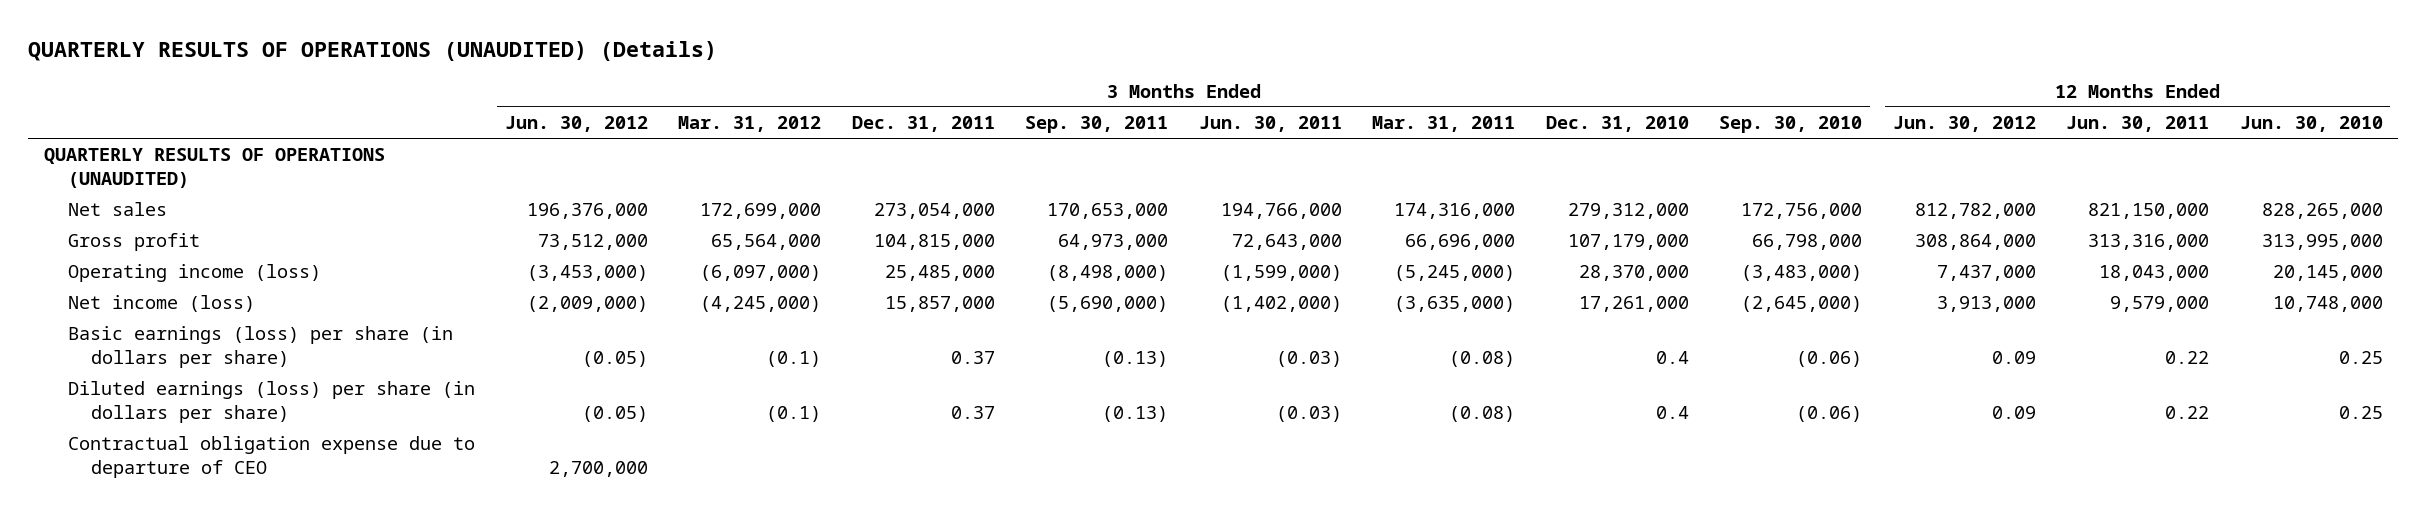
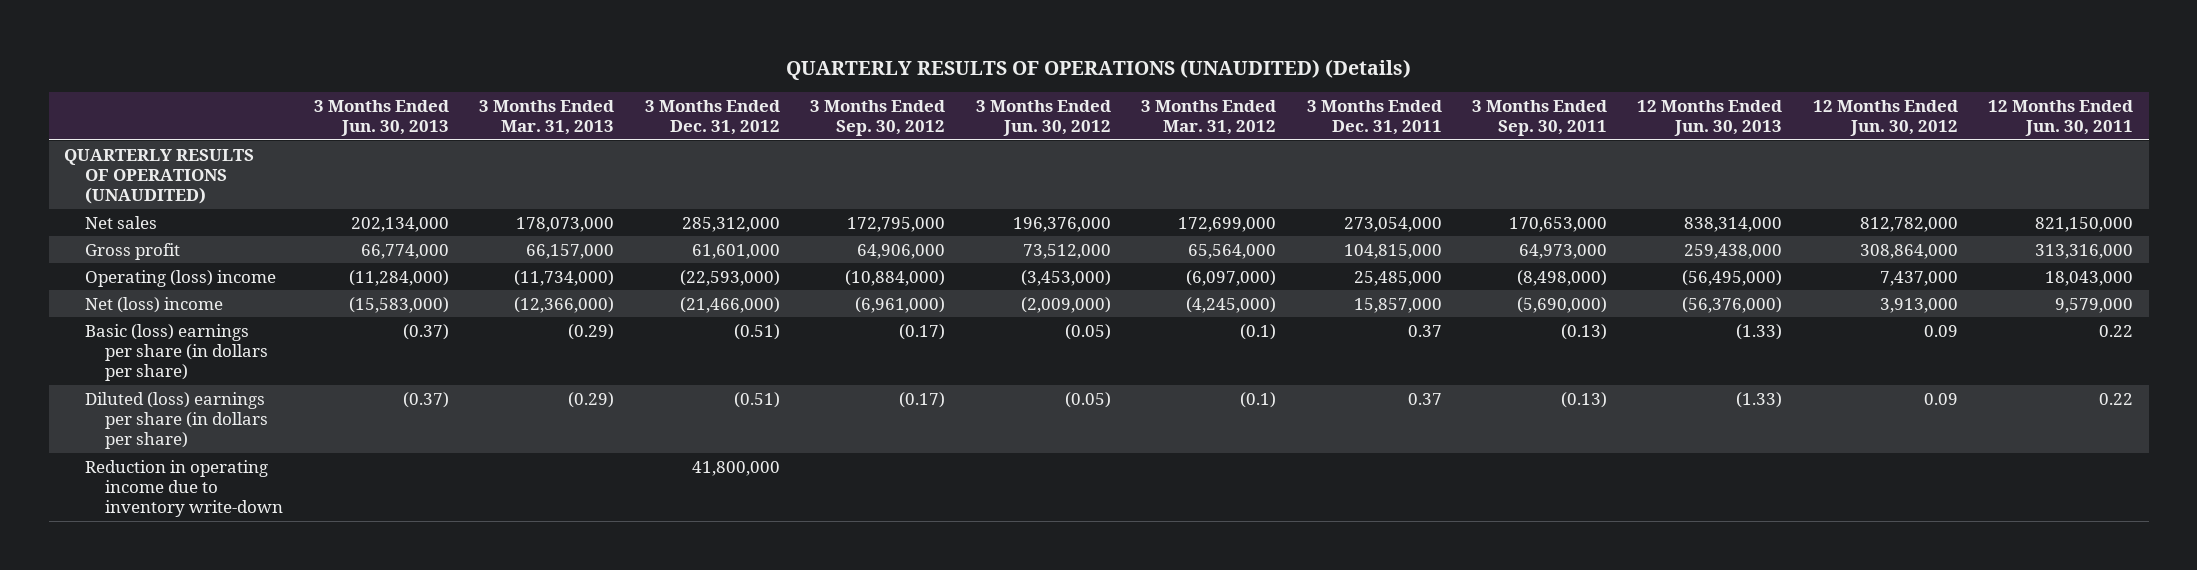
[1198,116,1342,133] Jun. 30, 2011 -> none
[1372,116,1516,133] Mar. 31, 2011 -> none
[1545,116,1689,133] Dec. 31, 2010 -> none
[1719,116,1863,134] Sep. 30, 2010 -> none
[2239,116,2383,133] Jun. 30, 2010 -> none
none -> [313,99,449,137] 3 Months Ended Jun. 30, 2013
none -> [479,99,615,136] 3 Months Ended Mar. 31, 2013
none -> [644,99,780,136] 3 Months Ended Dec. 31, 2012
none -> [810,99,946,137] 3 Months Ended Sep. 30, 2012
none -> [1637,99,1783,137] 12 Months Ended Jun. 30, 2013
[67,436,475,479] Contractual obligation expense due to departure of CEO -> none
[67,264,321,283] Operating income (loss) -> [84,269,276,287] Operating (loss) income
[67,295,255,313] Net income (loss) -> [84,296,223,313] Net (loss) income
[67,326,453,369] Basic earnings (loss) per share (in dollars per share) -> [84,323,269,382] Basic (loss) earnings per share (in dollars per share)
[67,381,475,424] Diluted earnings (loss) per share (in dollars per share) -> [84,391,269,450] Diluted (loss) earnings per share (in dollars per share)
none -> [84,459,284,518] Reduction in operating income due to inventory write-down

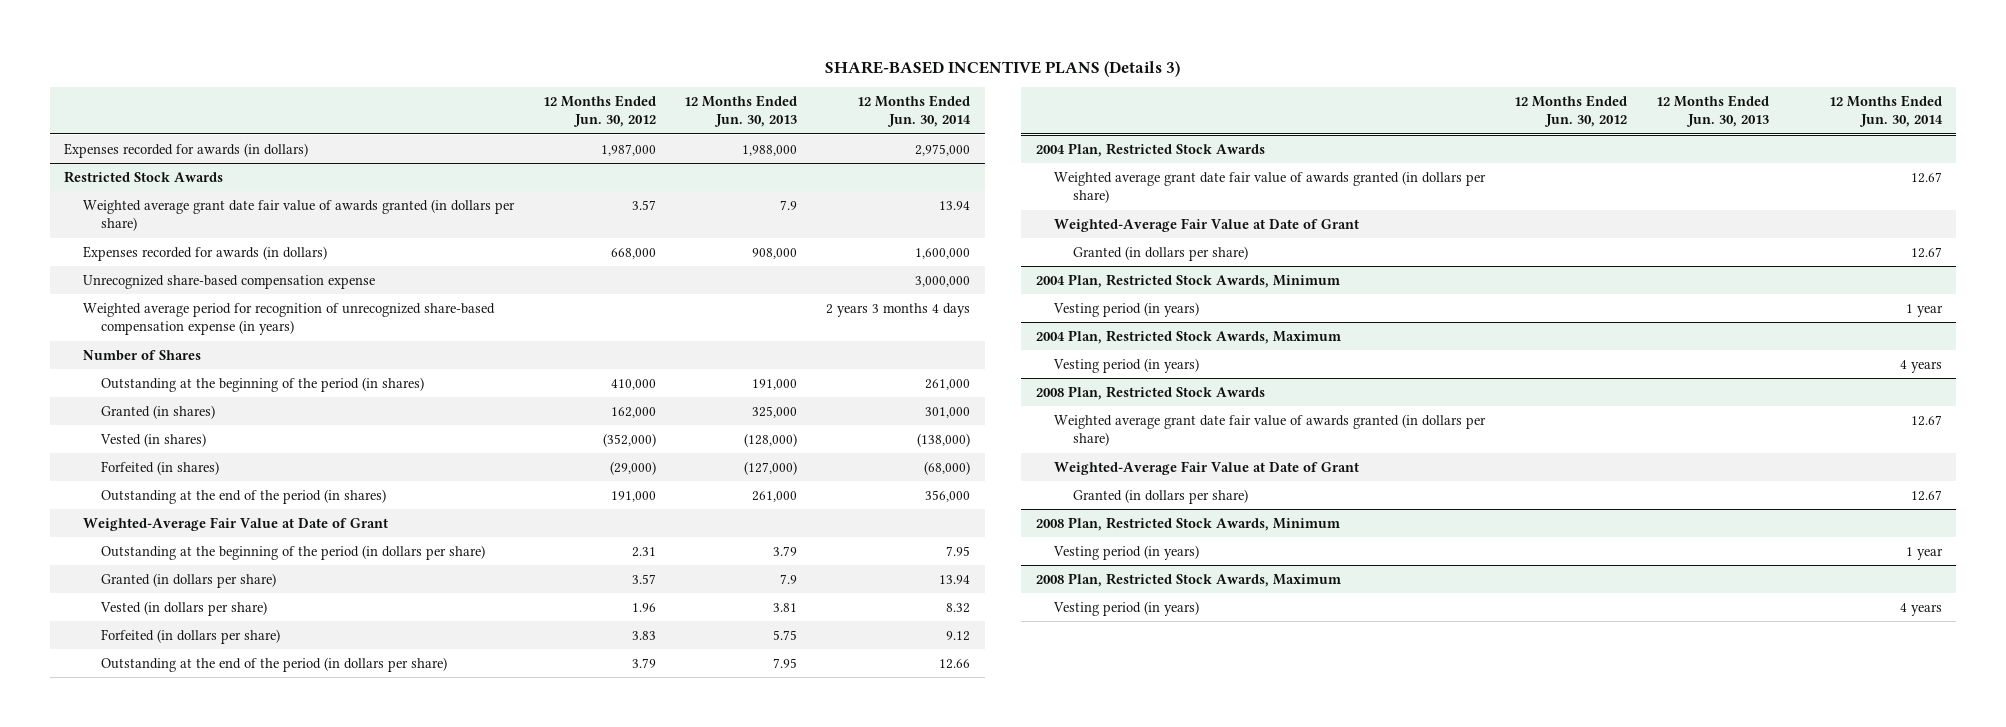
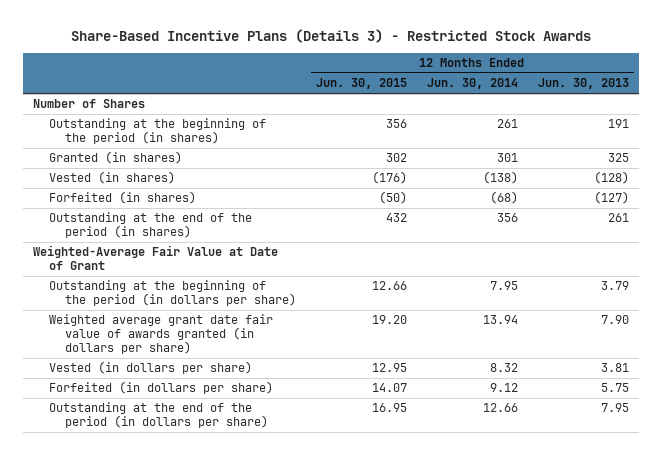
[824,60,1180,77] SHARE-BASED INCENTIVE PLANS (Details 3) -> [70,29,591,44] Share-Based Incentive Plans (Details 3) - Restricted Stock Awards
[542,95,656,128] 12 Months Ended Jun. 30, 2012 -> none
none -> [316,78,408,90] Jun. 30, 2015
[64,143,309,159] Expenses recorded for awards (in dollars) -> none
[64,171,224,184] Restricted Stock Awards -> none
[82,199,515,232] Weighted average grant date fair value of awards granted (in dollars per share) -> none
[82,246,327,262] Expenses recorded for awards (in dollars) -> none
[82,275,375,290] Unrecognized share-based compensation expense -> none
[82,303,495,336] Weighted average period for recognition of unrecognized share-based compensation expense (in years) -> none
[752,379,798,391] 191,000 -> [607,119,629,129] 191
[925,379,971,391] 261,000 -> [496,119,518,129] 261
[752,406,798,419] 325,000 -> [607,153,629,163] 325
[925,407,971,419] 301,000 -> [496,153,518,163] 301
[744,433,798,448] (128,000) -> [593,171,629,185] (128)
[917,433,971,448] (138,000) -> [482,171,518,185] (138)
[744,461,798,476] (127,000) -> [593,191,629,205] (127)
[924,461,971,476] (68,000) -> [489,191,518,205] (68)
[752,491,798,503] 261,000 -> [607,213,629,223] 261
[925,490,971,503] 356,000 -> [496,213,518,223] 356
[101,573,277,589] Granted (in dollars per share) -> [48,314,273,355] Weighted average grant date fair value of awards granted (in dollars per share)
[780,574,798,585] 7.9 -> [600,315,629,325] 7.90
[1035,143,1265,158] 2004 Plan, Restricted Stock Awards -> none
[1054,171,1487,204] Weighted average grant date fair value of awards granted (in dollars per share) -> none
[1054,218,1360,233] Weighted-Average Fair Value at Date of Grant -> none
[1072,246,1248,262] Granted (in dollars per share) -> none
[1035,274,1340,289] 2004 Plan, Restricted Stock Awards, Minimum -> none
[1053,302,1200,318] Vesting period (in years) -> none
[1035,330,1341,345] 2004 Plan, Restricted Stock Awards, Maximum -> none
[1053,358,1200,374] Vesting period (in years) -> none
[1035,386,1265,401] 2008 Plan, Restricted Stock Awards -> none
[1054,414,1487,447] Weighted average grant date fair value of awards granted (in dollars per share) -> none
[1054,461,1360,476] Weighted-Average Fair Value at Date of Grant -> none
[1072,489,1248,505] Granted (in dollars per share) -> none
[1035,517,1340,532] 2008 Plan, Restricted Stock Awards, Minimum -> none
[1053,545,1200,561] Vesting period (in years) -> none
[1035,573,1341,588] 2008 Plan, Restricted Stock Awards, Maximum -> none
[1053,601,1200,617] Vesting period (in years) -> none

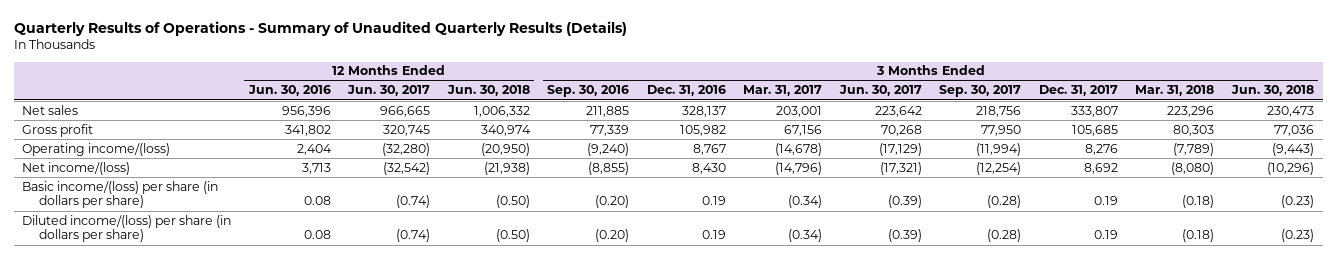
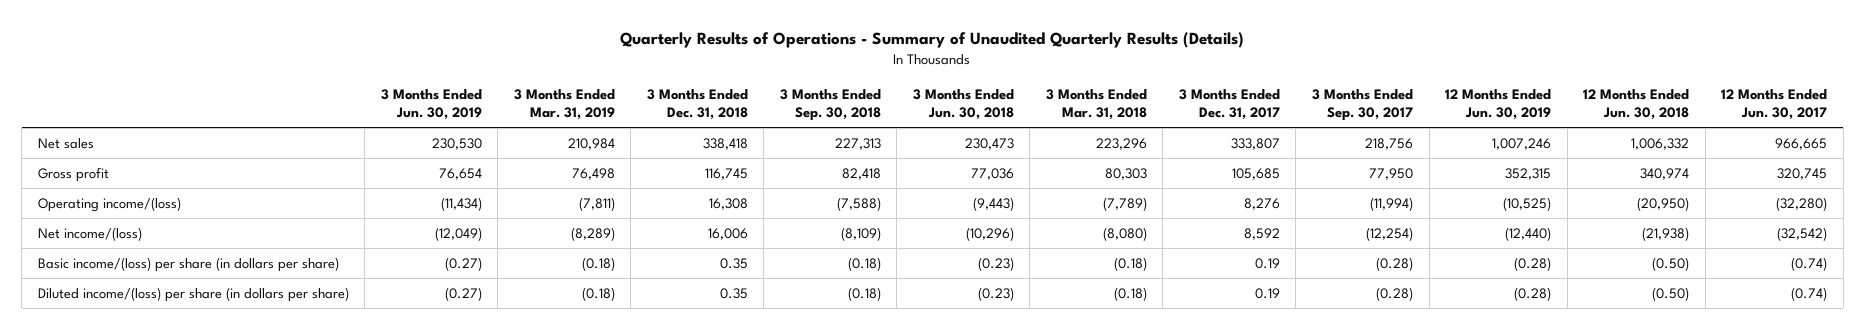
[247,85,331,97] Jun. 30, 2016 -> none
[547,85,630,98] Sep. 30, 2016 -> none
[646,85,726,97] Dec. 31, 2016 -> none
[743,85,823,97] Mar. 31, 2017 -> none
[838,85,922,97] Jun. 30, 2017 -> none
none -> [380,88,482,121] 3 Months Ended Jun. 30, 2019
none -> [513,88,615,121] 3 Months Ended Mar. 31, 2019
none -> [646,88,748,121] 3 Months Ended Dec. 31, 2018
none -> [779,88,881,122] 3 Months Ended Sep. 30, 2018
none -> [1445,88,1552,121] 12 Months Ended Jun. 30, 2019
[1083,162,1118,174] 8,692 -> [1243,227,1280,240] 8,592

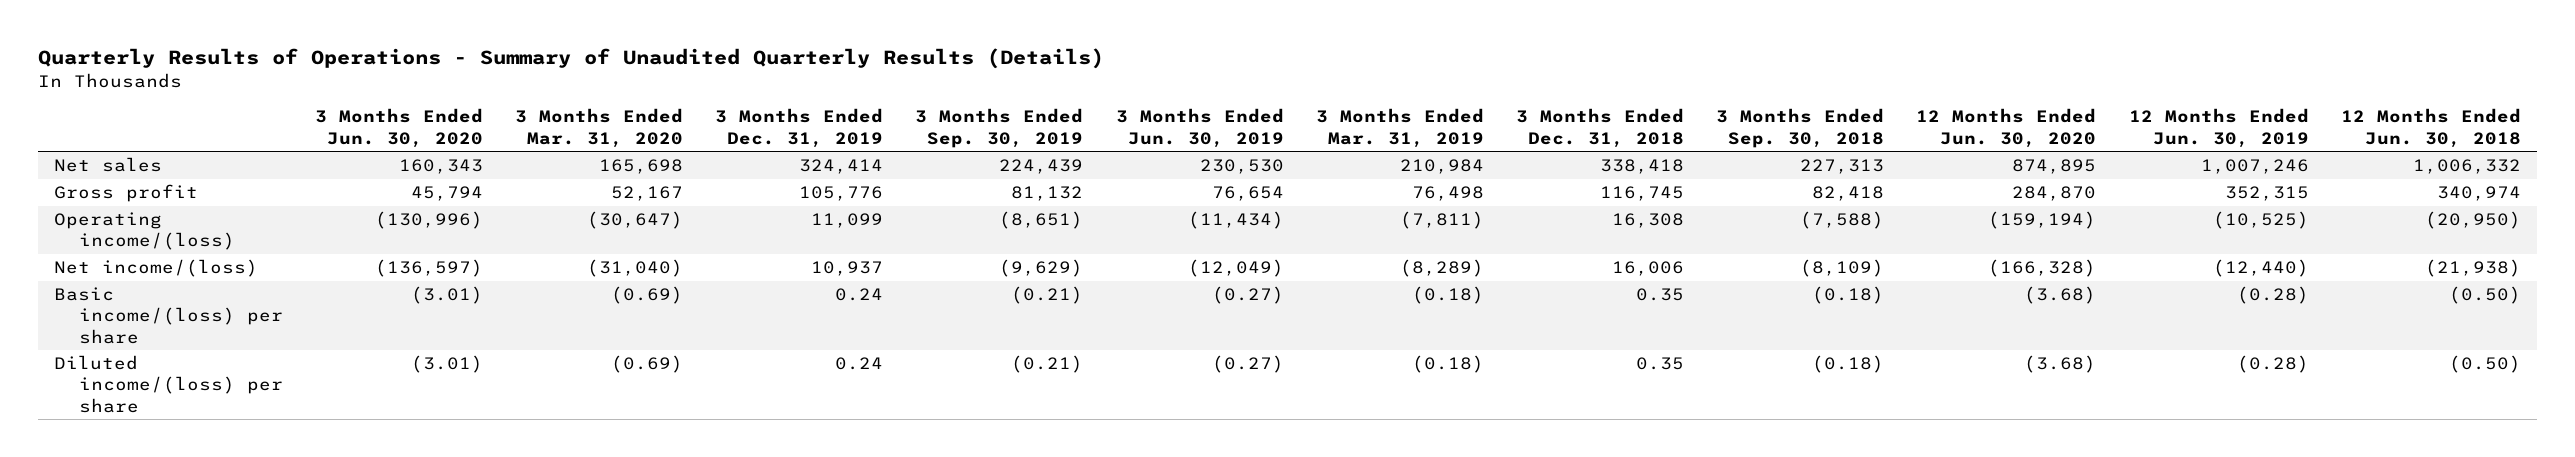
[912,88,1014,121] 3 Months Ended Jun. 30, 2018 -> none
[1045,88,1147,121] 3 Months Ended Mar. 31, 2018 -> none
[1178,88,1280,121] 3 Months Ended Dec. 31, 2017 -> none
[1311,88,1413,122] 3 Months Ended Sep. 30, 2017 -> none
[1721,88,1828,121] 12 Months Ended Jun. 30, 2017 -> none
none -> [314,108,483,148] 3 Months Ended Jun. 30, 2020
none -> [515,108,684,148] 3 Months Ended Mar. 31, 2020
none -> [715,108,884,148] 3 Months Ended Dec. 31, 2019
none -> [915,108,1084,148] 3 Months Ended Sep. 30, 2019
none -> [1916,108,2097,148] 12 Months Ended Jun. 30, 2020
[37,256,339,272] Basic income/(loss) per share (in dollars per share) -> [54,287,283,344] Basic income/(loss) per share
[37,286,349,302] Diluted income/(loss) per share (in dollars per share) -> [54,355,283,413] Diluted income/(loss) per share

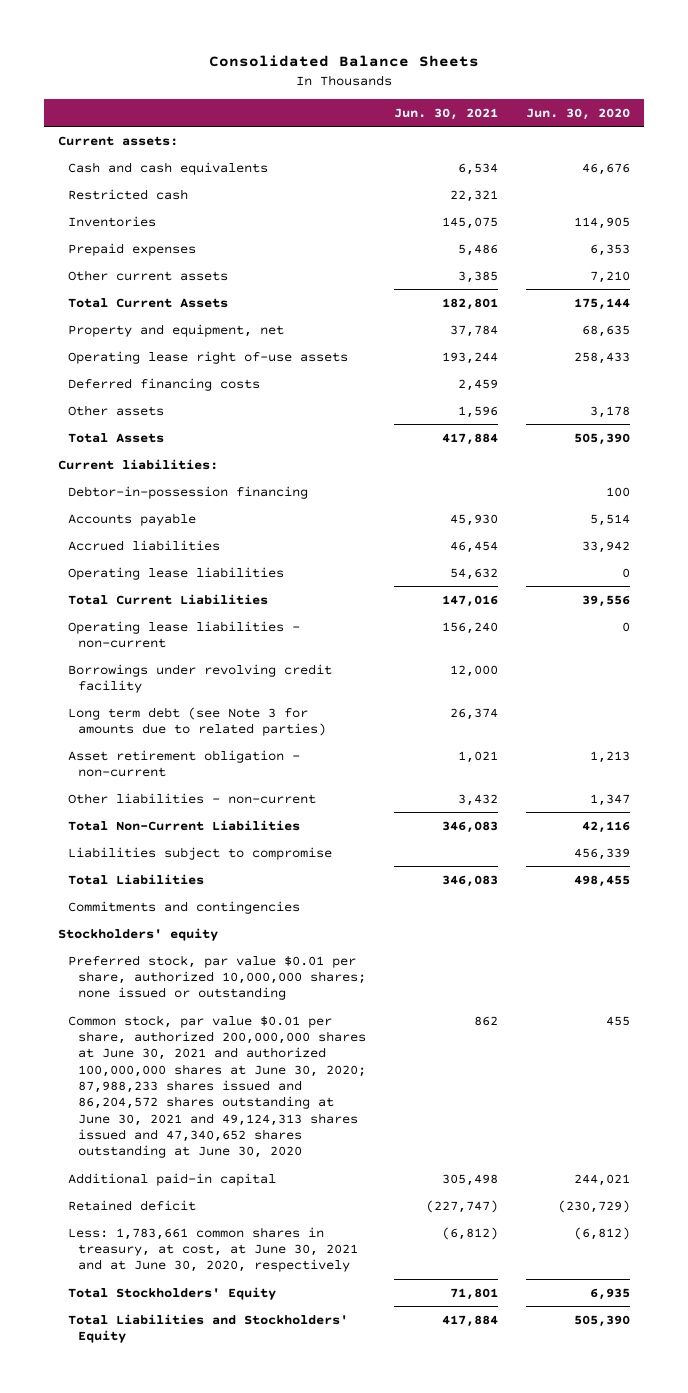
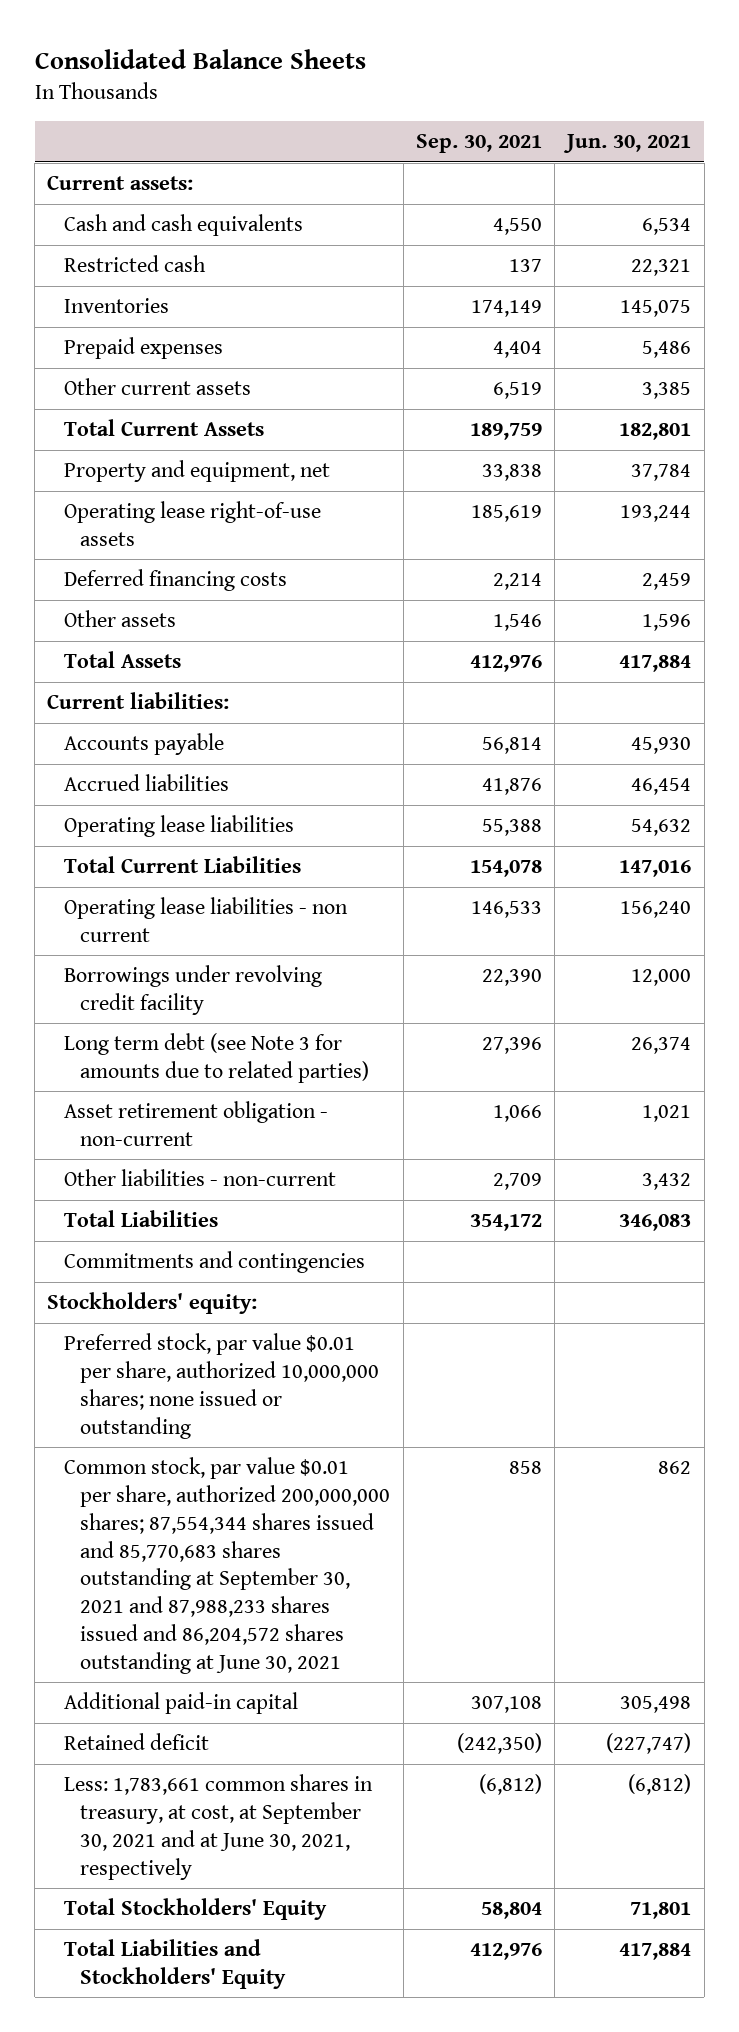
[525,107,630,120] Jun. 30, 2020 -> none
none -> [415,134,542,154] Sep. 30, 2021
[68,350,349,364] Operating lease right of-use assets -> [63,501,321,546] Operating lease right-of-use assets
[68,485,309,499] Debtor-in-possession financing -> none
[68,620,301,648] Operating lease liabilities - non-current -> [63,897,348,942] Operating lease liabilities - non current
[68,819,301,831] Total Non-Current Liabilities -> none
[68,846,333,860] Liabilities subject to compromise -> none
[58,927,219,941] Stockholders' equity -> [47,1292,258,1315] Stockholders' equity:
[68,1014,367,1159] Common stock, par value $0.01 per share, authorized 200,000,000 shares at June 30, 2021 and authorized 100,000,000 shares at June 30, 2020; 87,988,233 shares issued and 86,204,572 shares outstanding at June 30, 2021 and 49,124,313 shares issued and 47,340,652 shares outstanding at June 30, 2020 -> [63,1457,391,1674] Common stock, par value $0.01 per share, authorized 200,000,000 shares; 87,554,344 shares issued and 85,770,683 shares outstanding at September 30, 2021 and 87,988,233 shares issued and 86,204,572 shares outstanding at June 30, 2021
[68,1226,359,1273] Less: 1,783,661 common shares in treasury, at cost, at June 30, 2021 and at June 30, 2020, respectively -> [63,1774,373,1880] Less: 1,783,661 common shares in treasury, at cost, at September 30, 2021 and at June 30, 2021, respectively

